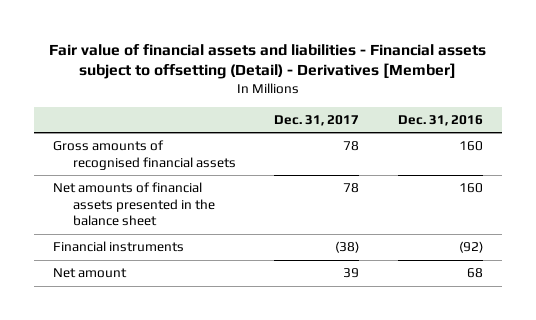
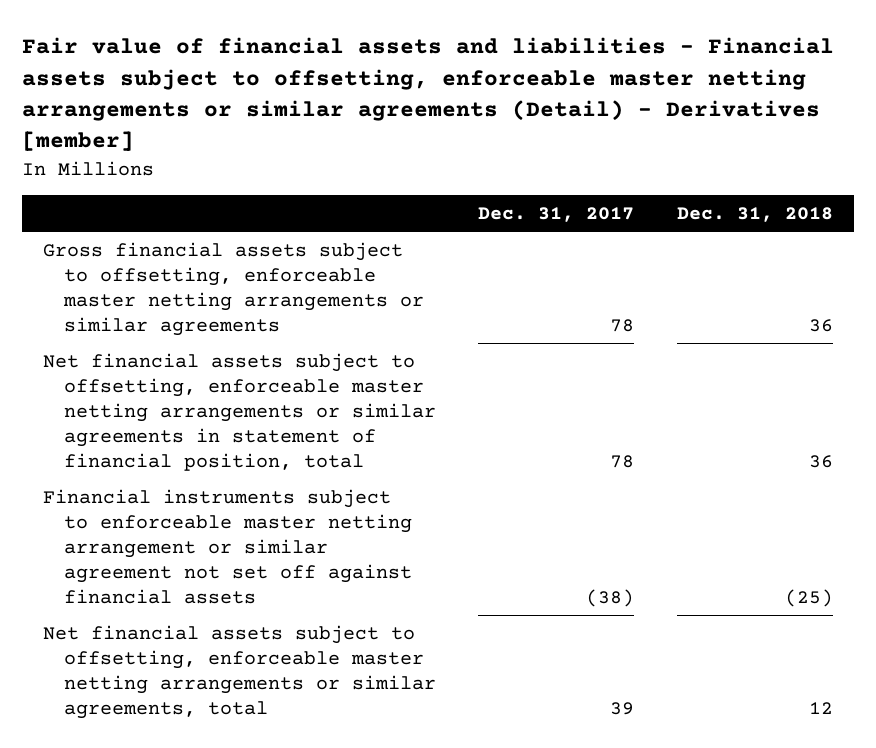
[48,43,486,80] Fair value of financial assets and liabilities - Financial assets subject to offsetting (Detail) - Derivatives [Member] -> [21,37,834,152] Fair value of financial assets and liabilities - Financial assets subject to offsetting, enforceable master netting arrangements or similar agreements (Detail) - Derivatives [member]
[397,114,483,126] Dec. 31, 2016 -> none
none -> [676,206,833,222] Dec. 31, 2018
[53,140,236,170] Gross amounts of recognised financial assets -> [42,242,424,336] Gross financial assets subject to offsetting, enforceable master netting arrangements or similar agreements
[53,182,215,227] Net amounts of financial assets presented in the balance sheet -> [42,353,436,471] Net financial assets subject to offsetting, enforceable master netting arrangements or similar agreements in statement of financial position, total
[53,241,185,253] Financial instruments -> [42,489,412,604] Financial instruments subject to enforceable master netting arrangement or similar agreement not set off against financial assets
[53,268,128,279] Net amount -> [42,625,436,719] Net financial assets subject to offsetting, enforceable master netting arrangements or similar agreements, total

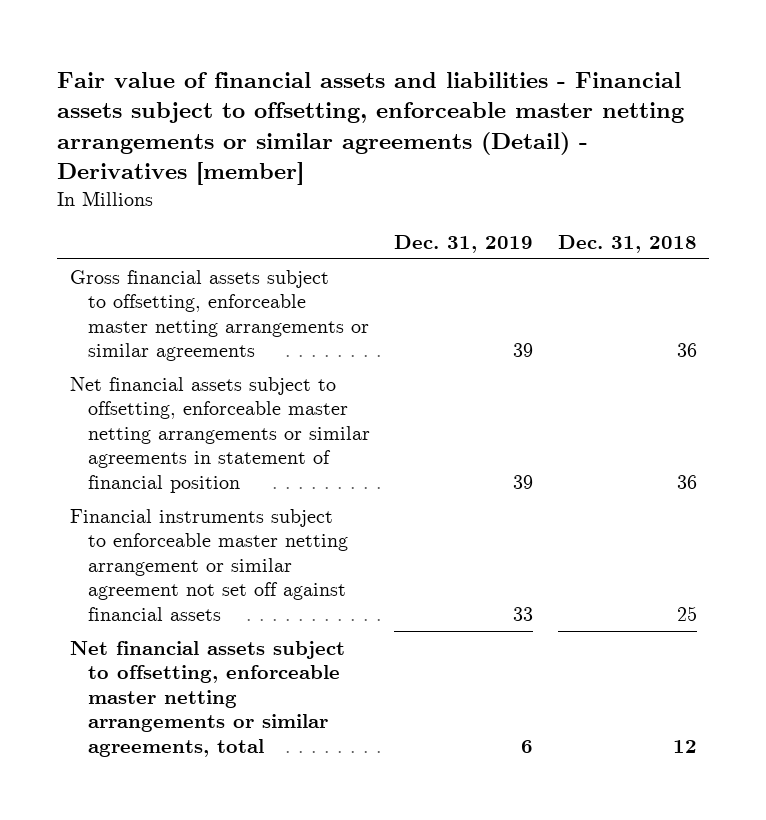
[478,206,635,222] Dec. 31, 2017 -> none
none -> [394,234,534,253] Dec. 31, 2019
[42,353,436,471] Net financial assets subject to offsetting, enforceable master netting arrangements or similar agreements in statement of financial position, total -> [69,376,370,493] Net financial assets subject to offsetting, enforceable master netting arrangements or similar agreements in statement of financial position
[784,588,833,607] (25) -> [676,605,697,621] 25

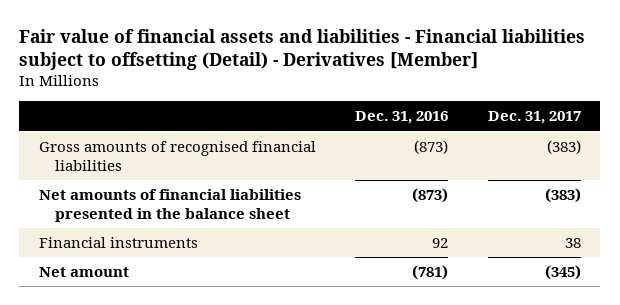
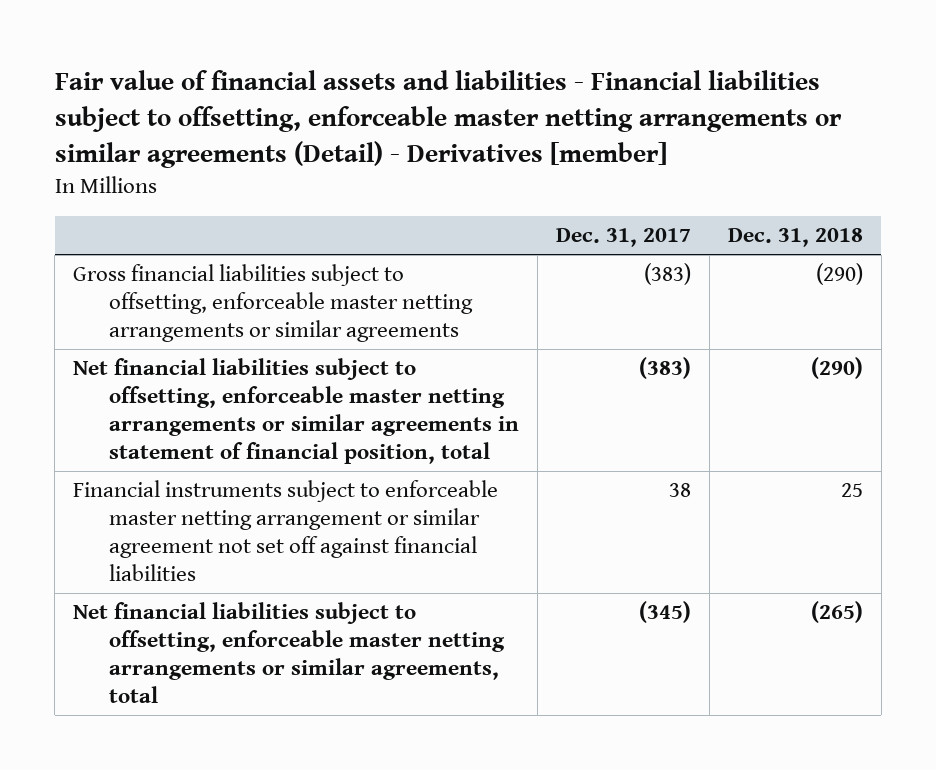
[19,28,586,70] Fair value of financial assets and liabilities - Financial liabilities subject to offsetting (Detail) - Derivatives [Member] -> [54,70,842,168] Fair value of financial assets and liabilities - Financial liabilities subject to offsetting, enforceable master netting arrangements or similar agreements (Detail) - Derivatives [member]
[355,111,449,125] Dec. 31, 2016 -> none
none -> [727,227,863,247] Dec. 31, 2018
[39,141,317,171] Gross amounts of recognised financial liabilities -> [73,264,473,342] Gross financial liabilities subject to offsetting, enforceable master netting arrangements or similar agreements
[39,189,302,222] Net amounts of financial liabilities presented in the balance sheet -> [73,358,519,464] Net financial liabilities subject to offsetting, enforceable master netting arrangements or similar agreements in statement of financial position, total
[39,237,199,249] Financial instruments -> [73,480,499,581] Financial instruments subject to enforceable master netting arrangement or similar agreement not set off against financial liabilities
[39,267,130,278] Net amount -> [73,602,505,703] Net financial liabilities subject to offsetting, enforceable master netting arrangements or similar agreements, total

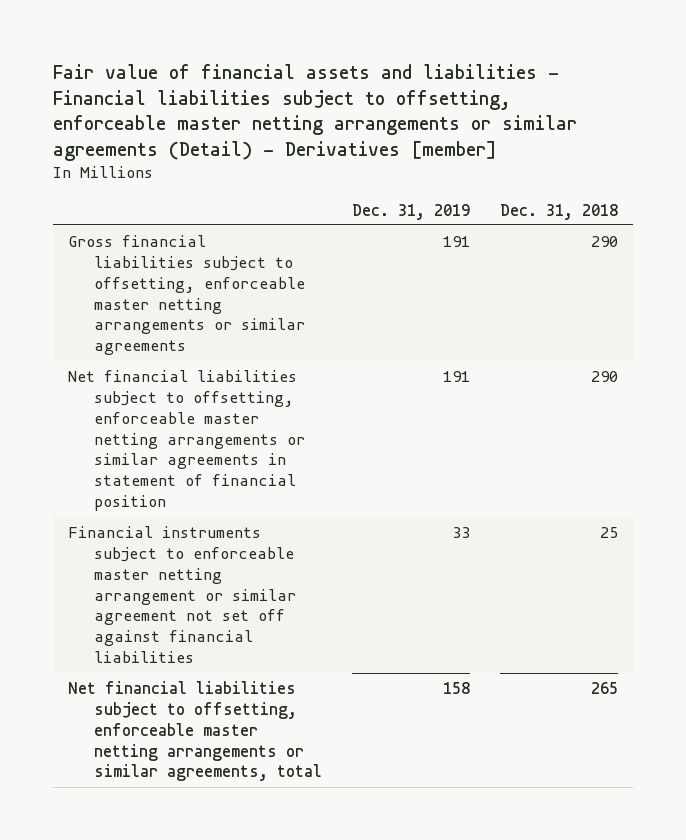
[555,227,691,247] Dec. 31, 2017 -> none
none -> [351,203,470,220] Dec. 31, 2019
[815,263,863,286] (290) -> [590,235,618,247] 290
[73,358,519,464] Net financial liabilities subject to offsetting, enforceable master netting arrangements or similar agreements in statement of financial position, total -> [68,369,305,512] Net financial liabilities subject to offsetting, enforceable master netting arrangements or similar agreements in statement of financial position
[810,357,863,380] (290) -> [590,370,618,382] 290
[810,601,863,624] (265) -> [590,681,618,694] 265

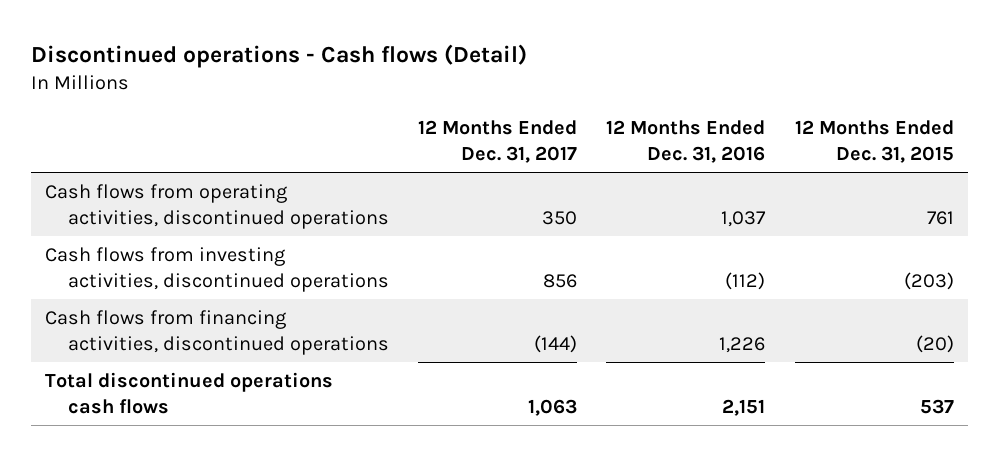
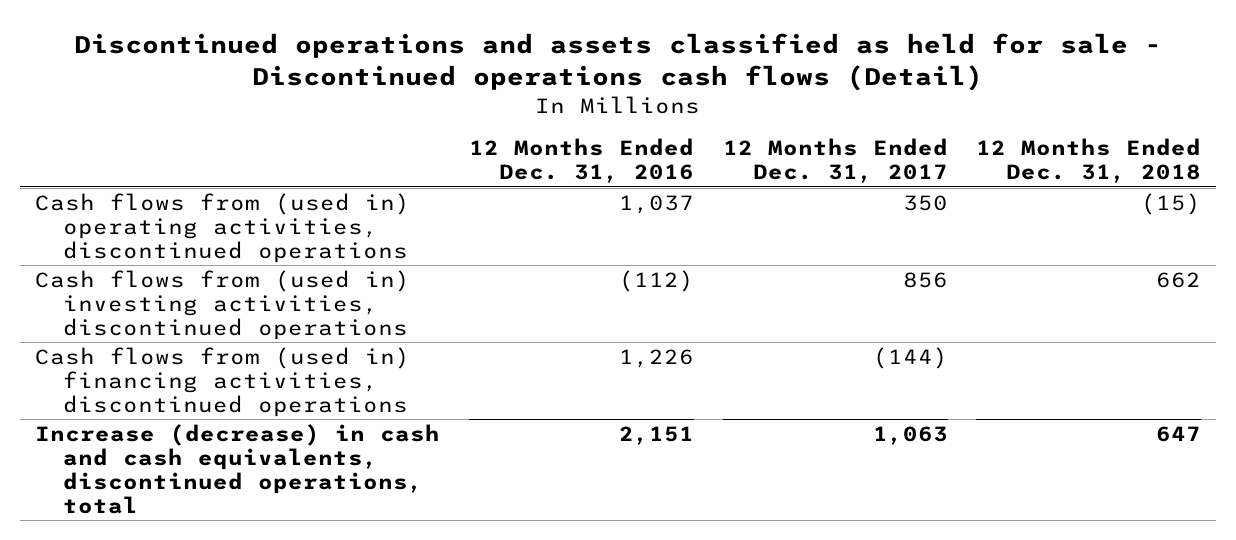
[30,43,527,68] Discontinued operations - Cash flows (Detail) -> [74,32,1163,91] Discontinued operations and assets classified as held for sale - Discontinued operations cash flows (Detail)
[794,120,954,163] 12 Months Ended Dec. 31, 2015 -> none
none -> [976,138,1202,184] 12 Months Ended Dec. 31, 2018
[45,184,389,229] Cash flows from operating activities, discontinued operations -> [34,193,410,263] Cash flows from (used in) operating activities, discontinued operations
[45,247,389,292] Cash flows from investing activities, discontinued operations -> [34,270,410,340] Cash flows from (used in) investing activities, discontinued operations
[45,310,389,355] Cash flows from financing activities, discontinued operations -> [34,347,410,417] Cash flows from (used in) financing activities, discontinued operations
[45,372,334,414] Total discontinued operations cash flows -> [34,424,440,514] Increase (decrease) in cash and cash equivalents, discontinued operations, total

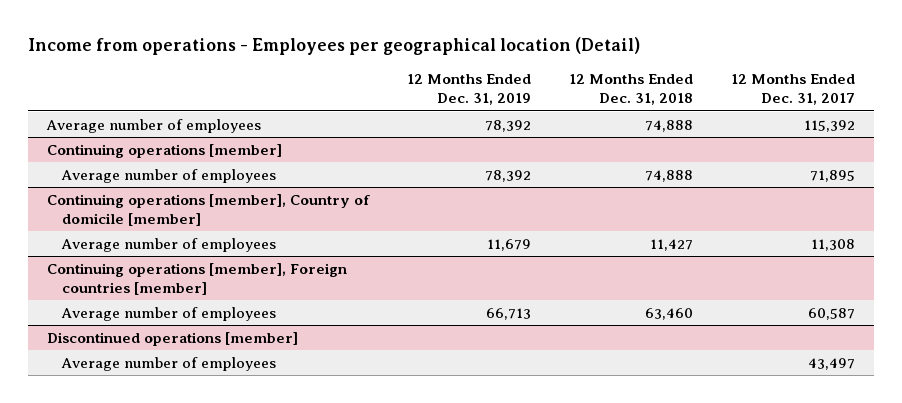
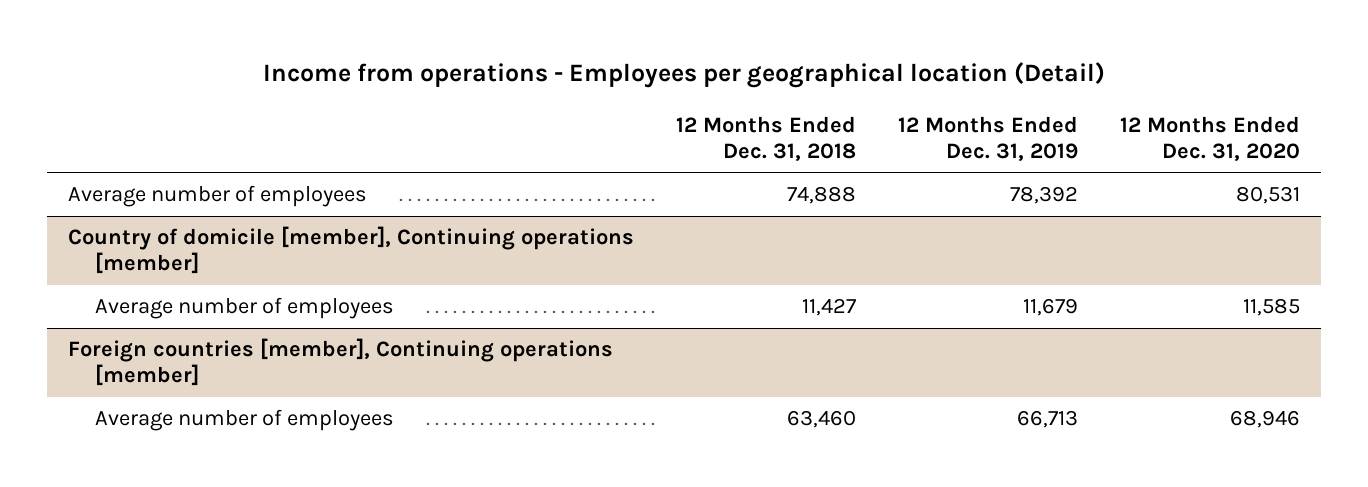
[731,74,856,106] 12 Months Ended Dec. 31, 2017 -> none
none -> [1119,115,1300,161] 12 Months Ended Dec. 31, 2020
[46,143,282,158] Continuing operations [member] -> none
[60,168,276,183] Average number of employees -> none
[46,193,370,226] Continuing operations [member], Country of domicile [member] -> [68,226,635,275] Country of domicile [member], Continuing operations [member]
[46,262,347,295] Continuing operations [member], Foreign countries [member] -> [68,338,614,387] Foreign countries [member], Continuing operations [member]
[46,331,298,346] Discontinued operations [member] -> none
[60,356,276,371] Average number of employees -> none

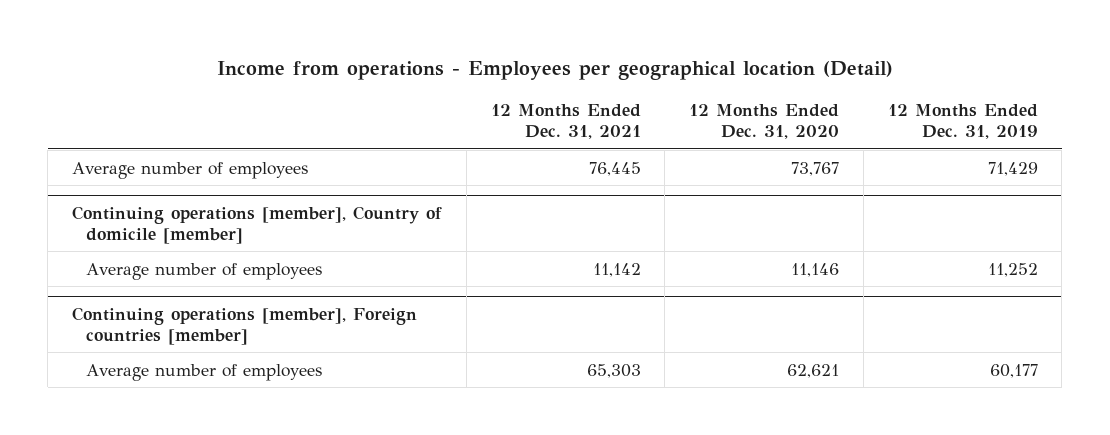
[676,115,857,161] 12 Months Ended Dec. 31, 2018 -> none
none -> [490,104,641,140] 12 Months Ended Dec. 31, 2021
[1010,186,1079,205] 78,392 -> [987,161,1038,176] 71,429
[1235,186,1300,205] 80,531 -> [791,161,840,176] 73,767
[68,226,635,275] Country of domicile [member], Continuing operations [member] -> [72,205,443,244] Continuing operations [member], Country of domicile [member]
[1023,298,1079,317] 11,679 -> [987,262,1038,277] 11,252
[1242,298,1300,317] 11,585 -> [791,262,840,277] 11,146
[68,338,614,387] Foreign countries [member], Continuing operations [member] -> [72,306,418,345] Continuing operations [member], Foreign countries [member]
[1017,410,1079,429] 66,713 -> [989,363,1038,378] 60,177
[1229,410,1300,429] 68,946 -> [787,363,840,378] 62,621

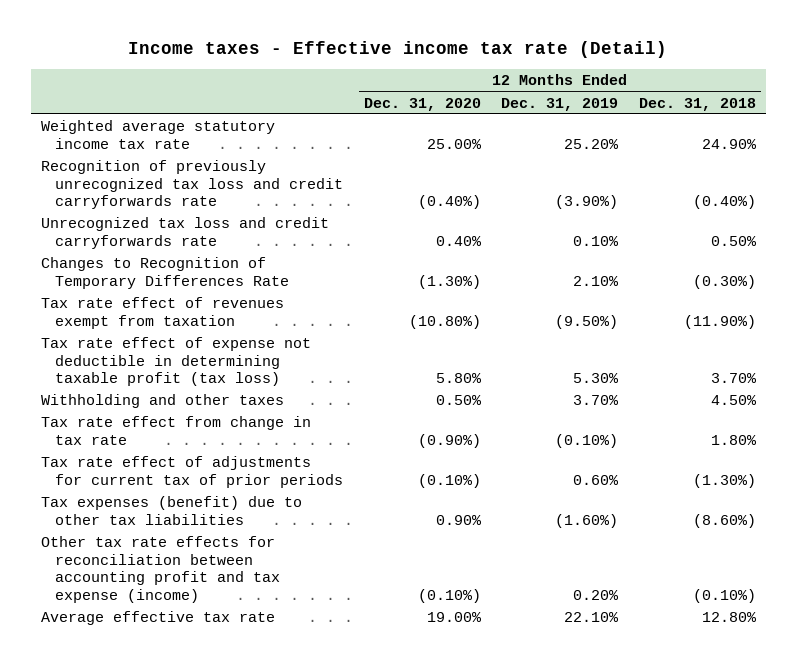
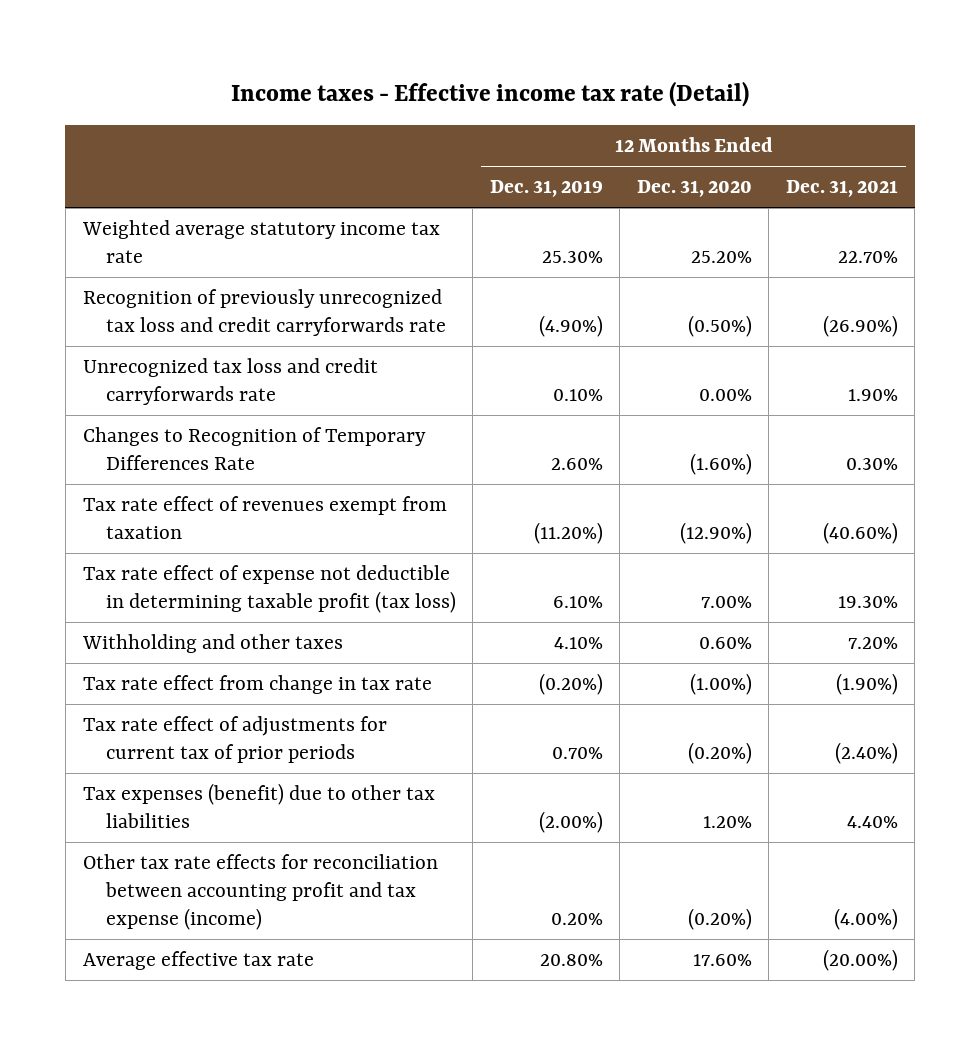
[638,97,756,111] Dec. 31, 2018 -> none
none -> [785,180,898,198] Dec. 31, 2021
[426,138,482,149] 25.00% -> [690,251,752,264] 25.20%
[564,138,620,149] 25.20% -> [541,251,603,264] 25.30%
[417,195,481,210] (0.40%) -> [687,315,752,338] (0.50%)
[555,195,619,210] (3.90%) -> [538,315,603,338] (4.90%)
[435,235,482,246] 0.40% -> [698,389,752,402] 0.00%
[417,274,481,289] (1.30%) -> [689,453,752,476] (1.60%)
[573,275,620,286] 2.10% -> [550,458,603,471] 2.60%
[408,314,481,329] (10.80%) -> [679,522,752,545] (12.90%)
[555,314,619,329] (9.50%) -> [533,522,603,545] (11.20%)
[435,373,482,384] 5.80% -> [700,596,752,609] 7.00%
[573,373,620,384] 5.30% -> [552,596,603,609] 6.10%
[435,395,482,406] 0.50% -> [698,637,752,650] 0.60%
[573,395,620,406] 3.70% -> [553,637,603,650] 4.10%
[417,433,481,448] (0.90%) -> [689,673,752,696] (1.00%)
[555,433,619,448] (0.10%) -> [538,673,603,696] (0.20%)
[417,473,481,488] (0.10%) -> [687,742,752,765] (0.20%)
[573,474,620,485] 0.60% -> [551,747,603,760] 0.70%
[435,514,482,525] 0.90% -> [702,816,752,829] 1.20%
[555,513,619,528] (1.60%) -> [538,811,603,834] (2.00%)
[417,588,481,603] (0.10%) -> [687,908,752,931] (0.20%)
[426,612,482,623] 19.00% -> [692,954,752,967] 17.60%
[564,612,620,623] 22.10% -> [539,954,603,967] 20.80%

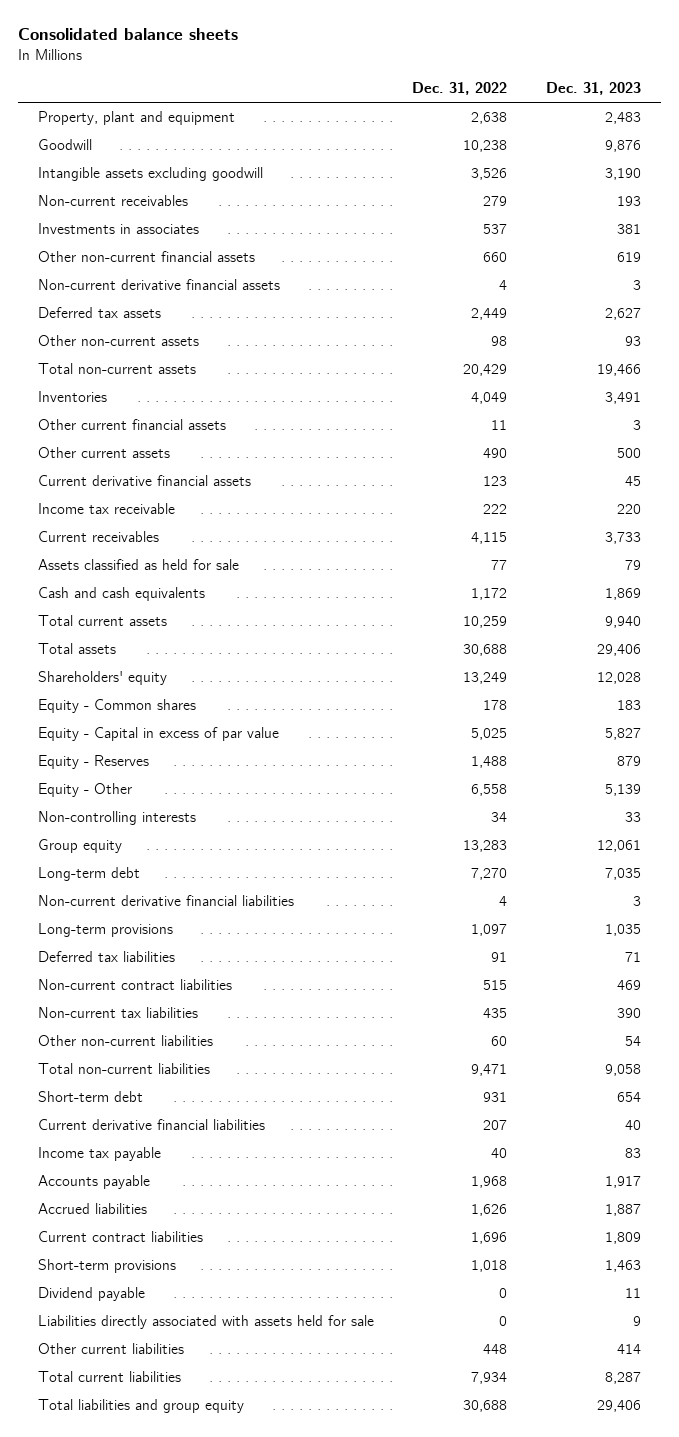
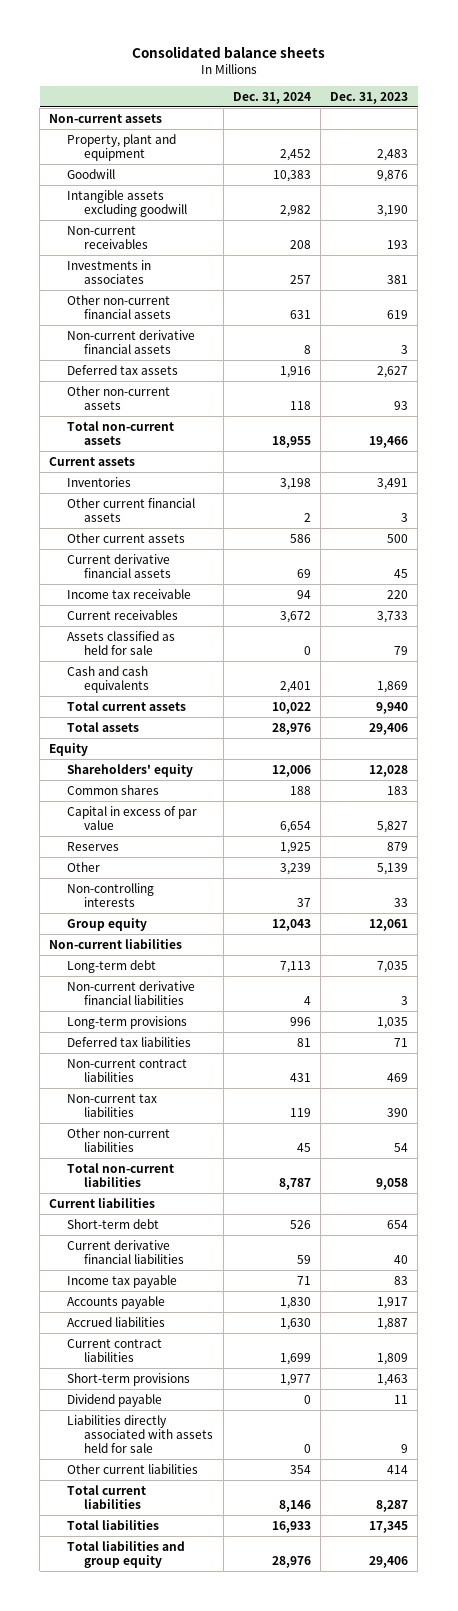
[412,82,508,96] Dec. 31, 2022 -> none
none -> [232,91,311,104] Dec. 31, 2024
none -> [49,113,163,123] Non-current assets
none -> [49,456,136,466] Current assets
none -> [49,742,89,756] Equity
[37,699,196,714] Equity - Common shares -> [66,784,159,795] Common shares
[37,727,279,742] Equity - Capital in excess of par value -> [66,805,197,830] Capital in excess of par value
[37,755,149,770] Equity - Reserves -> [66,841,119,851] Reserves
[37,783,132,798] Equity - Other -> [66,861,100,872] Other
none -> [49,938,183,949] Non-current liabilities
none -> [49,1197,156,1208] Current liabilities
none -> [66,1519,159,1530] Total liabilities

